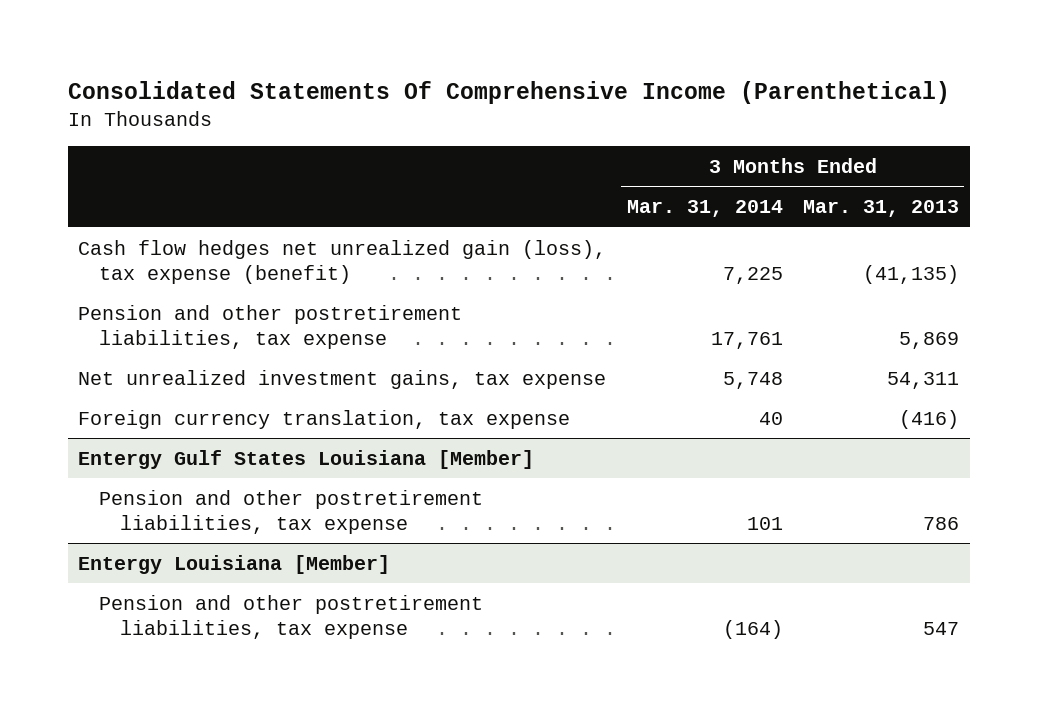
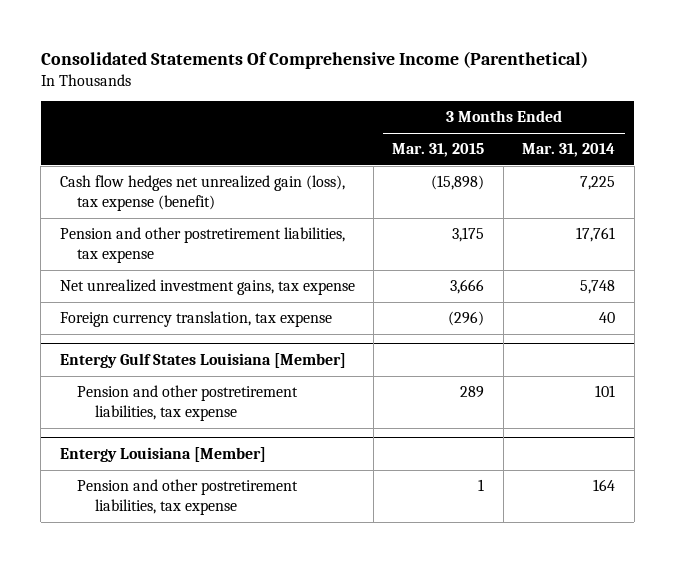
[803,200,960,218] Mar. 31, 2013 -> none
none -> [392,143,485,158] Mar. 31, 2015
[722,619,783,639] (164) -> [593,479,616,492] 164

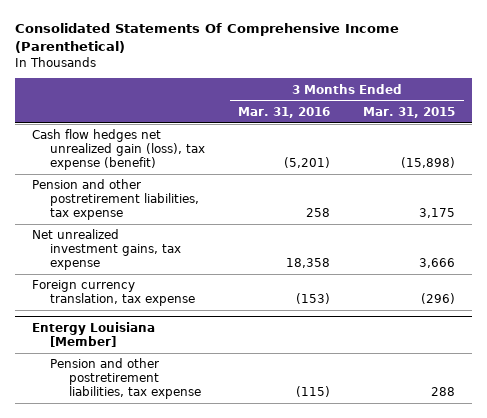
[522,143,616,158] Mar. 31, 2014 -> none
none -> [238,106,331,118] Mar. 31, 2016
[59,353,346,369] Entergy Gulf States Louisiana [Member] -> none
[77,385,299,422] Pension and other postretirement liabilities, tax expense -> none
[478,479,485,492] 1 -> [431,387,456,397] 288

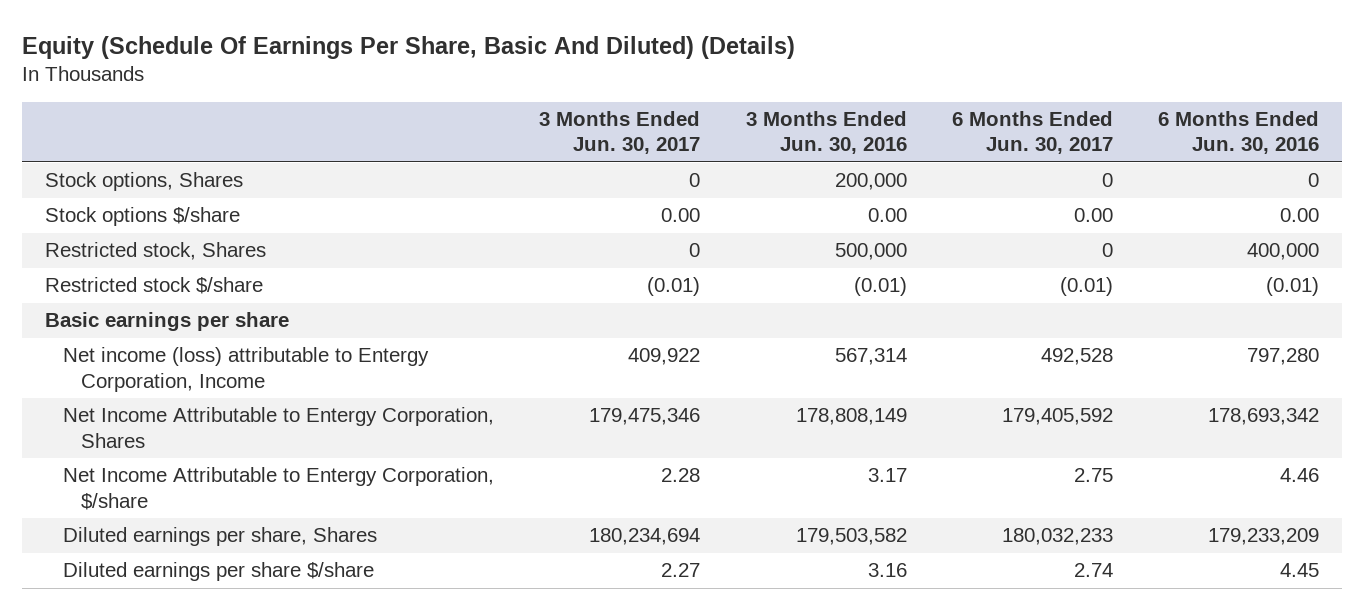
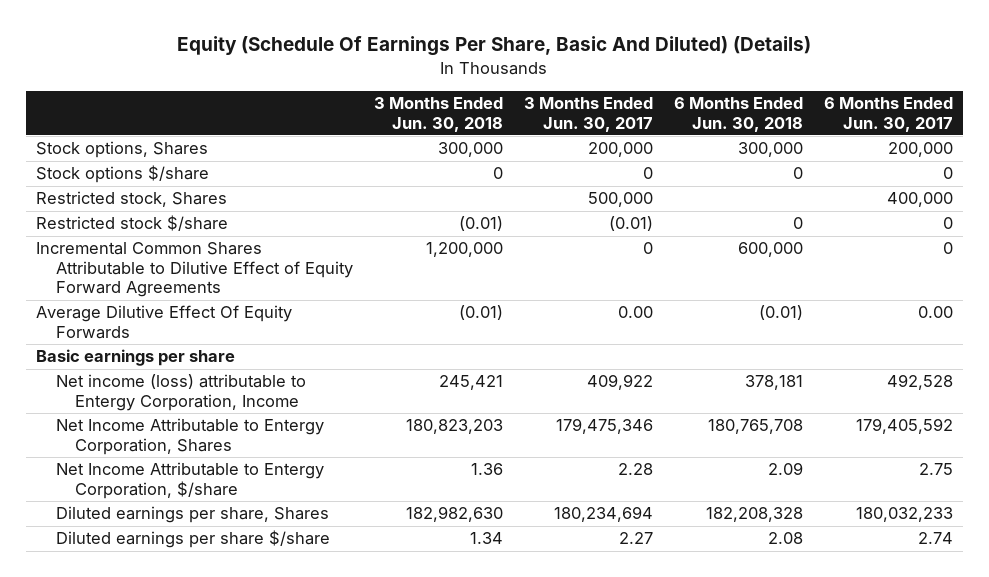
[745,110,907,155] 3 Months Ended Jun. 30, 2016 -> none
[1158,110,1320,155] 6 Months Ended Jun. 30, 2016 -> none
none -> [373,97,503,132] 3 Months Ended Jun. 30, 2018
none -> [673,97,803,132] 6 Months Ended Jun. 30, 2018
[689,173,701,188] 0 -> [587,142,653,158] 200,000
[1101,173,1113,188] 0 -> [887,142,953,158] 200,000
[661,208,701,223] 0.00 -> [642,167,653,180] 0
[1073,208,1113,223] 0.00 -> [942,167,953,180] 0
[689,243,701,258] 0 -> [587,192,653,208] 500,000
[1101,243,1113,258] 0 -> [886,192,953,208] 400,000
[1059,277,1113,297] (0.01) -> [942,217,953,230] 0
none -> [36,242,353,298] Incremental Common Shares Attributable to Dilutive Effect of Equity Forward Agreements
none -> [36,305,293,339] Average Dilutive Effect Of Equity Forwards

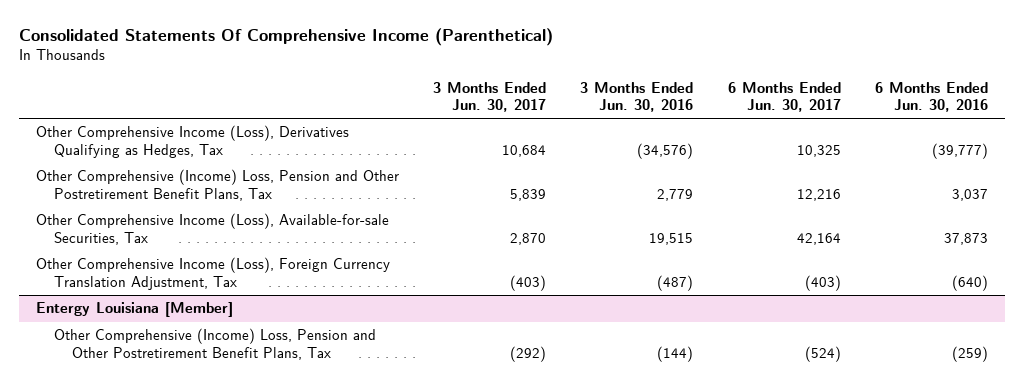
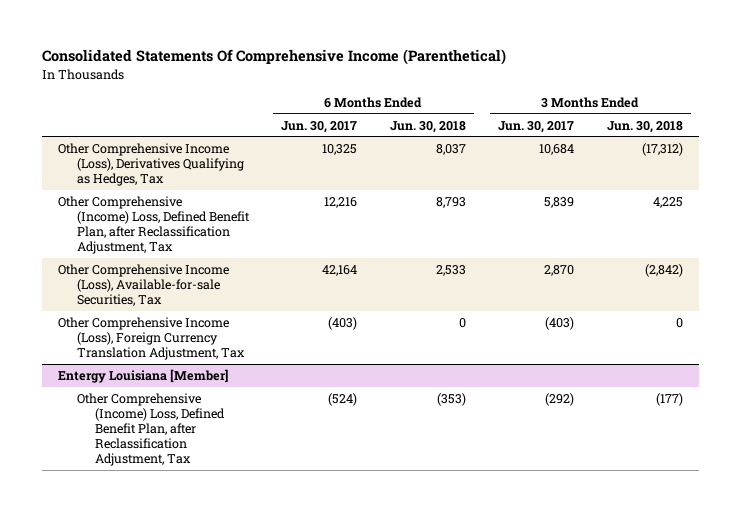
[580,81,694,112] 3 Months Ended Jun. 30, 2016 -> none
[875,81,989,112] 6 Months Ended Jun. 30, 2016 -> none
none -> [389,120,466,133] Jun. 30, 2018
none -> [606,120,683,133] Jun. 30, 2018
[35,169,399,201] Other Comprehensive (Income) Loss, Pension and Other Postretirement Benefit Plans, Tax -> [57,195,250,255] Other Comprehensive (Income) Loss, Defined Benefit Plan, after Reclassification Adjustment, Tax
[53,328,376,360] Other Comprehensive (Income) Loss, Pension and Other Postretirement Benefit Plans, Tax -> [76,392,226,467] Other Comprehensive (Income) Loss, Defined Benefit Plan, after Reclassification Adjustment, Tax

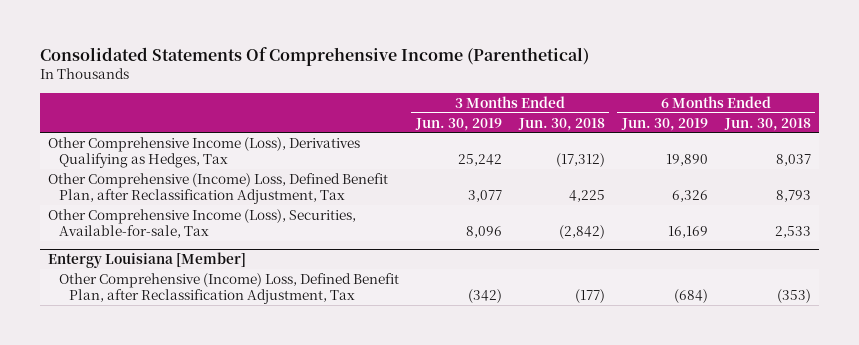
[281,120,358,133] Jun. 30, 2017 -> none
[498,120,575,133] Jun. 30, 2017 -> none
none -> [414,117,502,131] Jun. 30, 2019
none -> [620,117,708,131] Jun. 30, 2019
[57,316,245,361] Other Comprehensive Income (Loss), Foreign Currency Translation Adjustment, Tax -> none
[57,263,229,307] Other Comprehensive Income (Loss), Available-for-sale Securities, Tax -> [48,208,357,239] Other Comprehensive Income (Loss), Securities, Available-for-sale, Tax

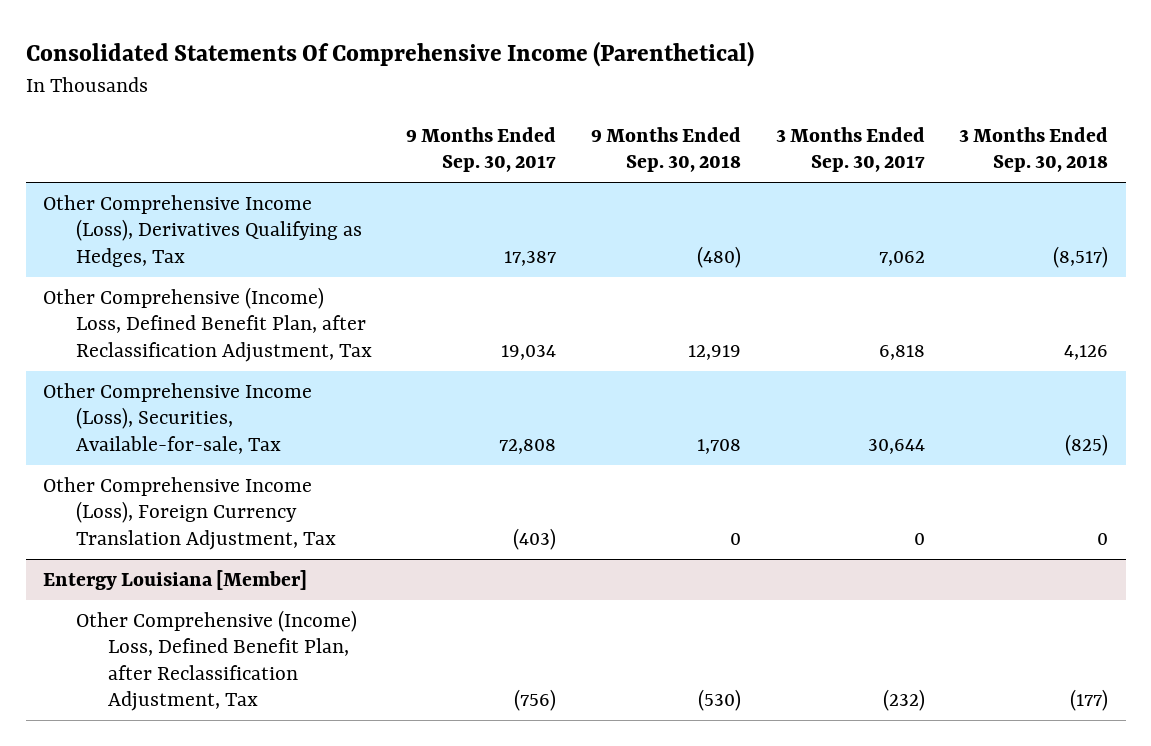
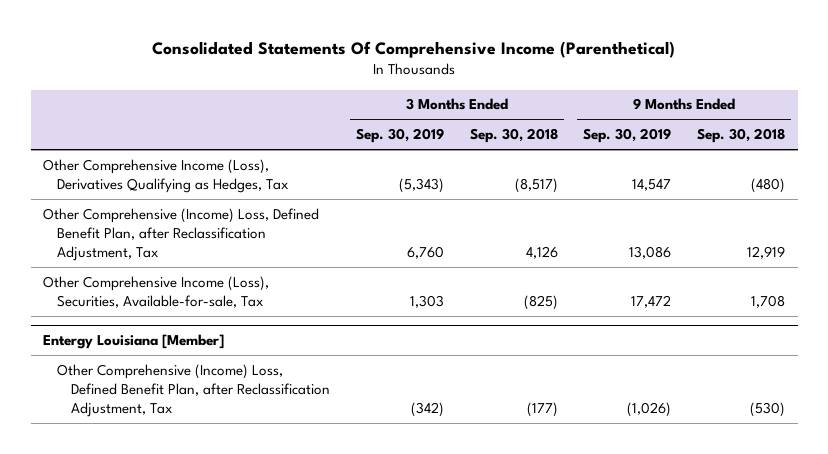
[406,126,557,173] 9 Months Ended Sep. 30, 2017 -> none
[775,126,925,173] 3 Months Ended Sep. 30, 2017 -> none
none -> [355,128,444,144] Sep. 30, 2019
none -> [583,128,672,144] Sep. 30, 2019
[42,476,336,550] Other Comprehensive Income (Loss), Foreign Currency Translation Adjustment, Tax -> none

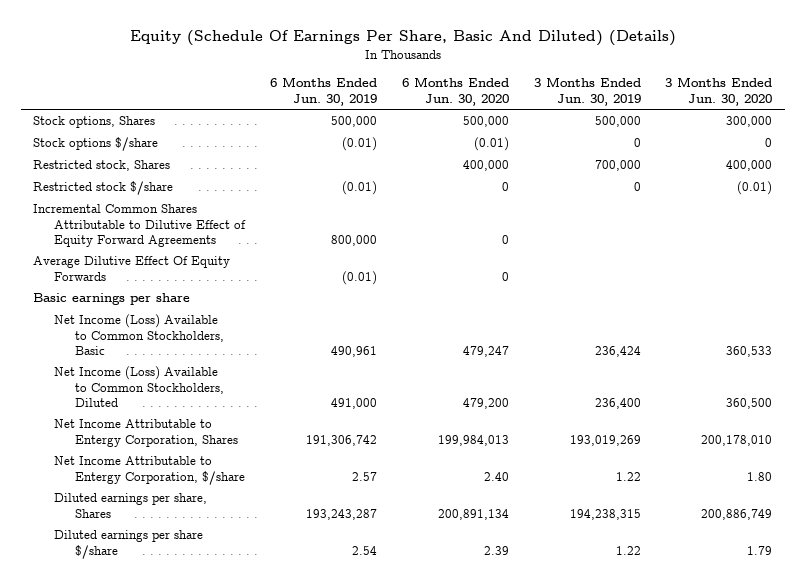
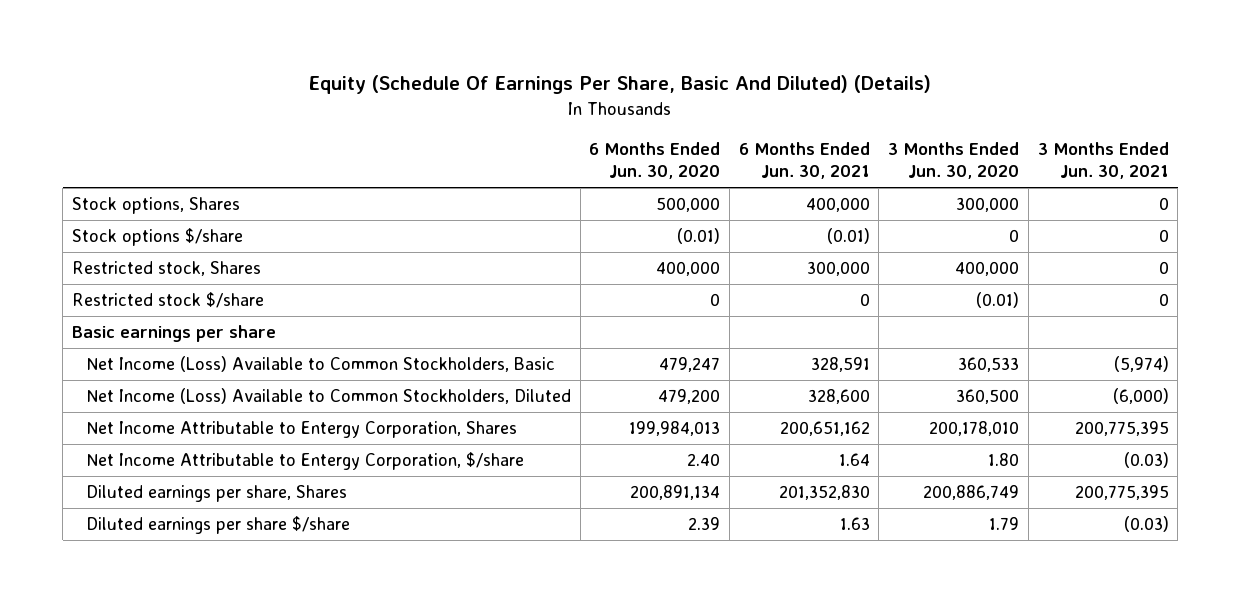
[269,77,377,106] 6 Months Ended Jun. 30, 2019 -> none
[533,77,641,106] 3 Months Ended Jun. 30, 2019 -> none
none -> [738,141,870,179] 6 Months Ended Jun. 30, 2021
none -> [1037,141,1169,179] 3 Months Ended Jun. 30, 2021
[33,204,247,248] Incremental Common Shares Attributable to Dilutive Effect of Equity Forward Agreements -> none
[33,256,231,281] Average Dilutive Effect Of Equity Forwards -> none

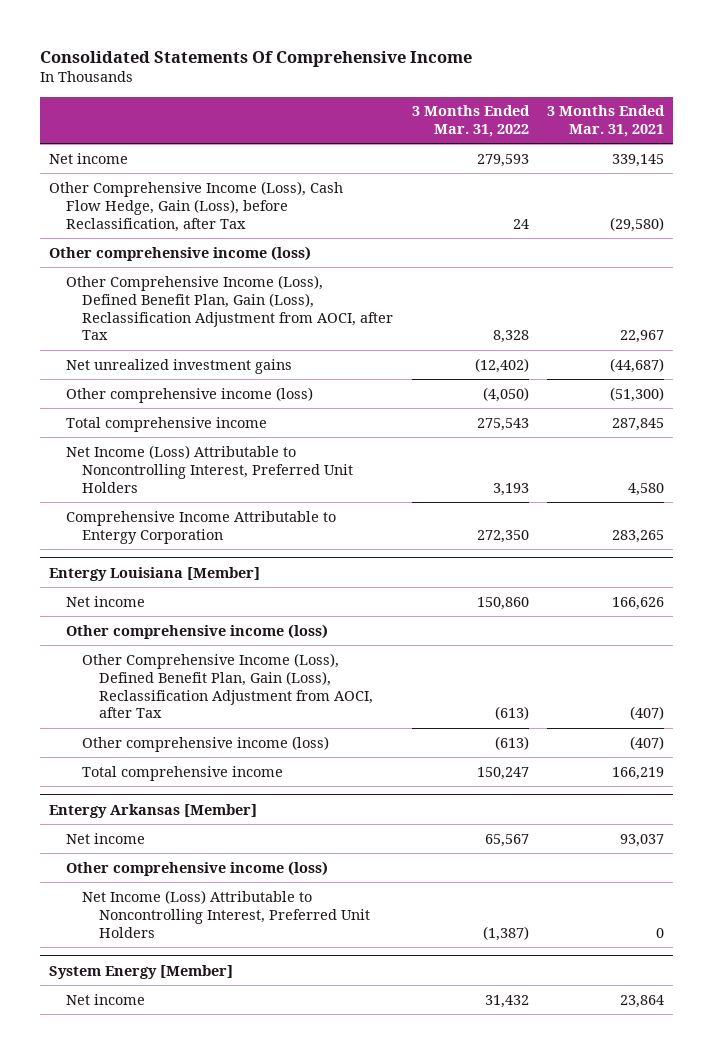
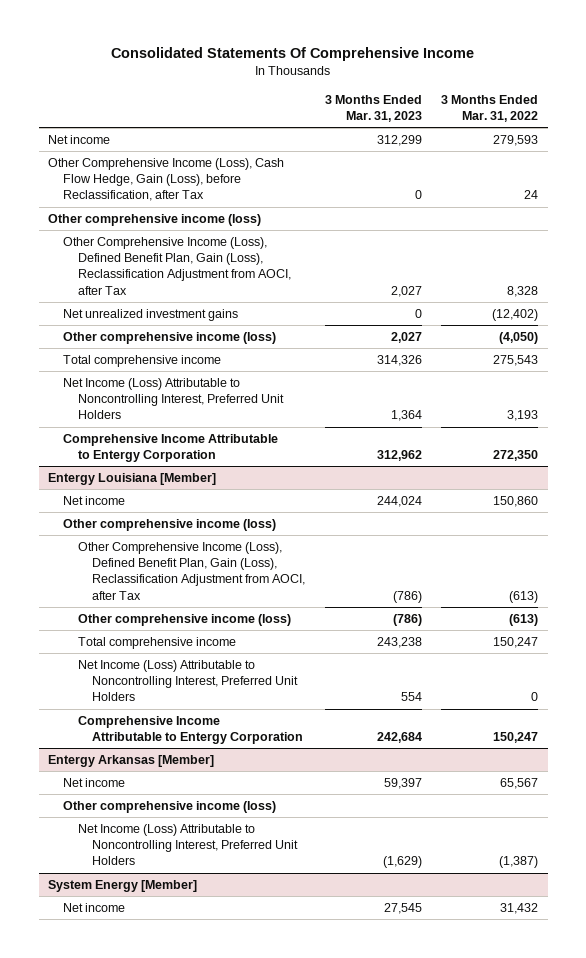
[546,105,665,138] 3 Months Ended Mar. 31, 2021 -> none
none -> [324,95,422,123] 3 Months Ended Mar. 31, 2023
none -> [77,659,299,702] Net Income (Loss) Attributable to Noncontrolling Interest, Preferred Unit Holders
none -> [77,715,304,745] Comprehensive Income Attributable to Entergy Corporation

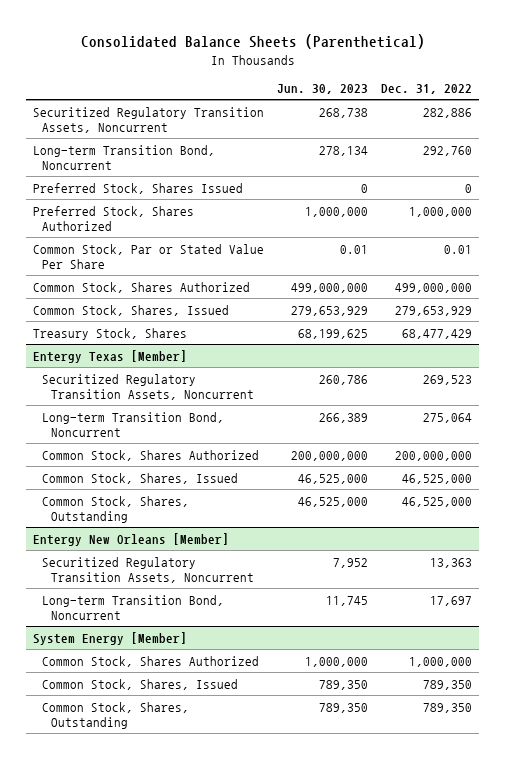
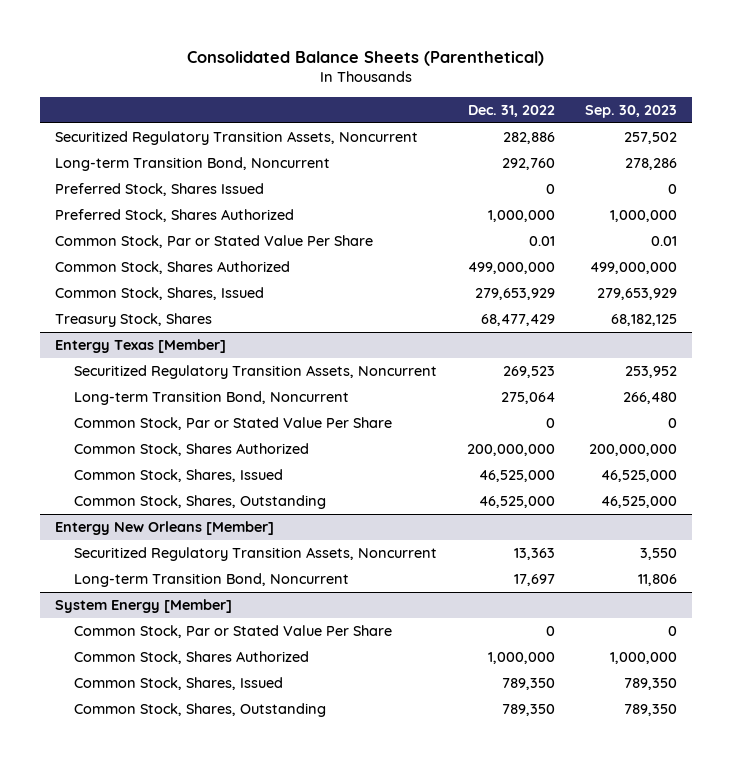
[277,84,369,95] Jun. 30, 2023 -> none
none -> [584,104,677,118] Sep. 30, 2023
none -> [73,417,392,431] Common Stock, Par or Stated Value Per Share
none -> [73,625,392,639] Common Stock, Par or Stated Value Per Share

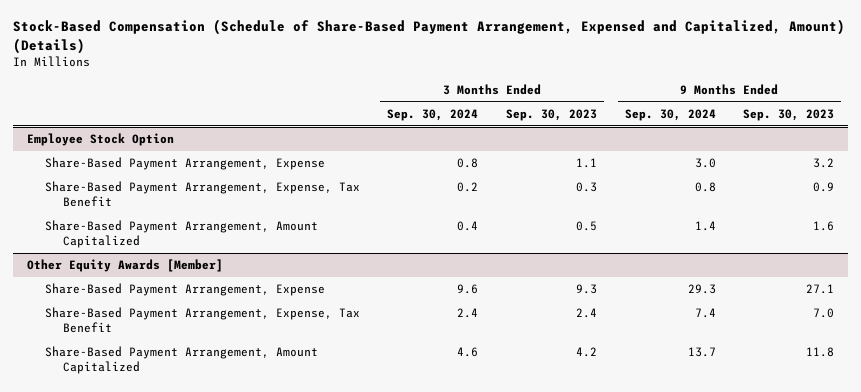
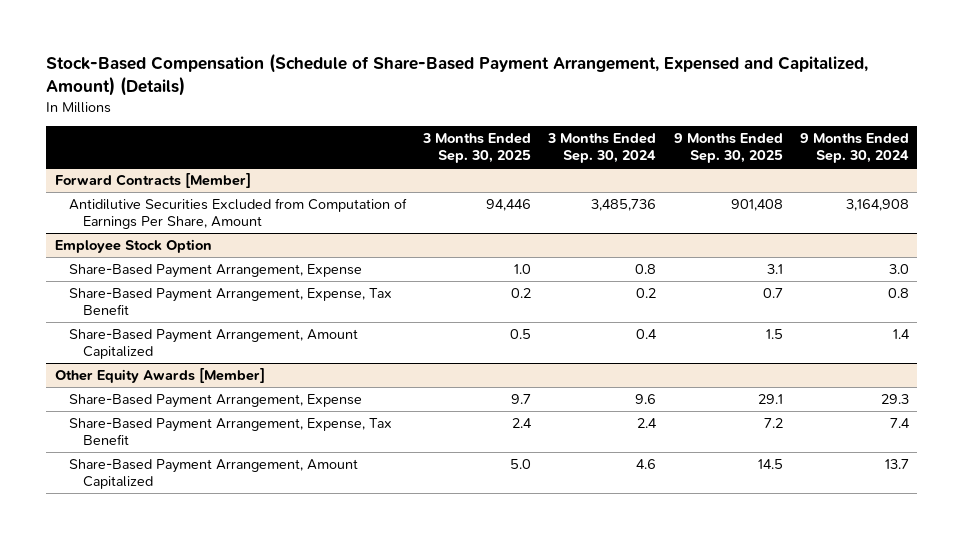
[505,108,597,121] Sep. 30, 2023 -> none
[743,108,835,121] Sep. 30, 2023 -> none
none -> [422,133,532,164] 3 Months Ended Sep. 30, 2025
none -> [673,133,783,164] 9 Months Ended Sep. 30, 2025
none -> [54,172,251,188] Forward Contracts [Member]
none -> [69,197,408,229] Antidilutive Securities Excluded from Computation of Earnings Per Share, Amount

